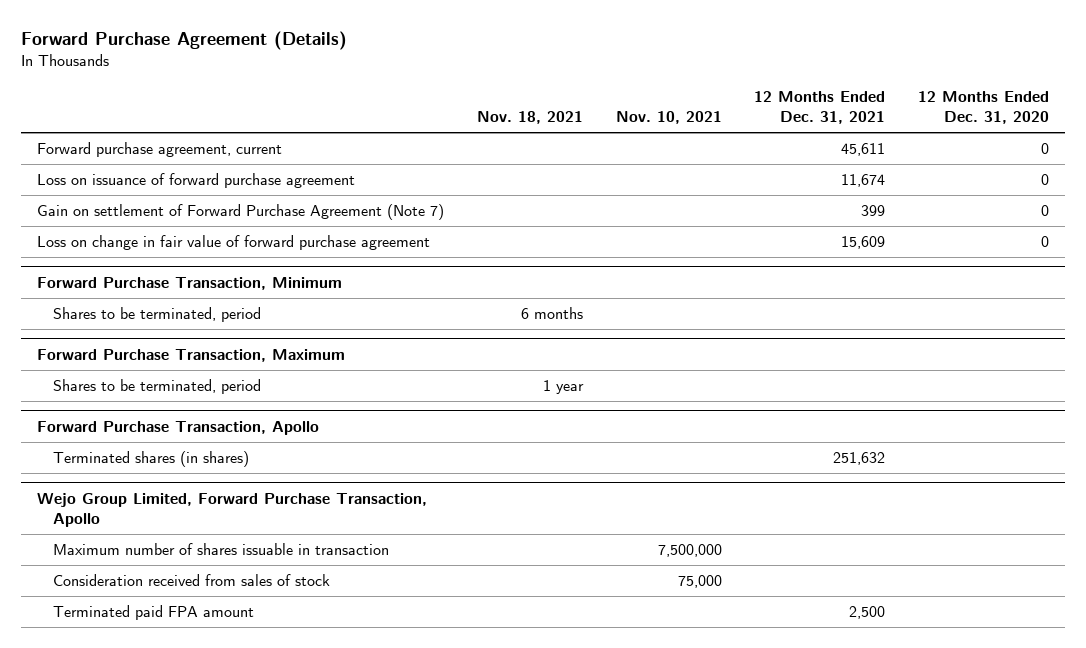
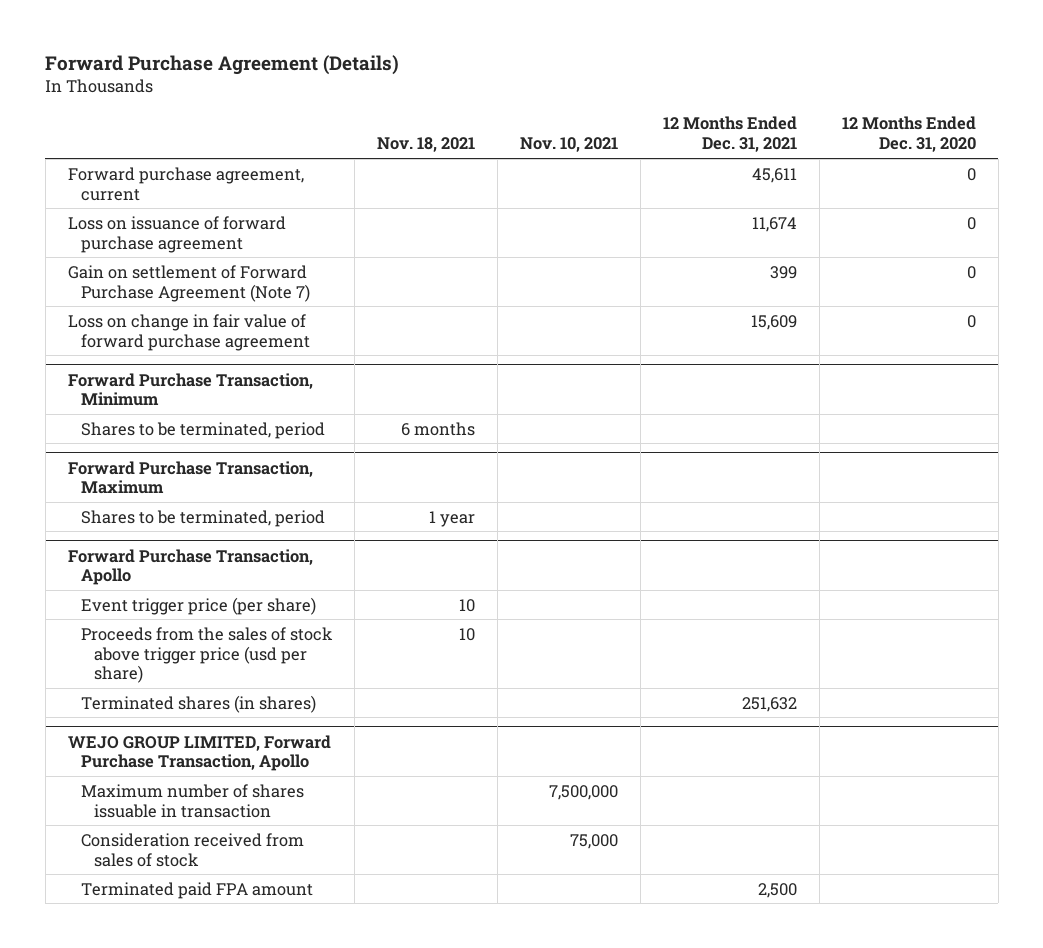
none -> [80,596,316,615] Event trigger price (per share)
none -> [80,626,333,684] Proceeds from the sales of stock above trigger price (usd per share)
[37,493,428,527] Wejo Group Limited, Forward Purchase Transaction, Apollo -> [67,734,331,772] WEJO GROUP LIMITED, Forward Purchase Transaction, Apollo

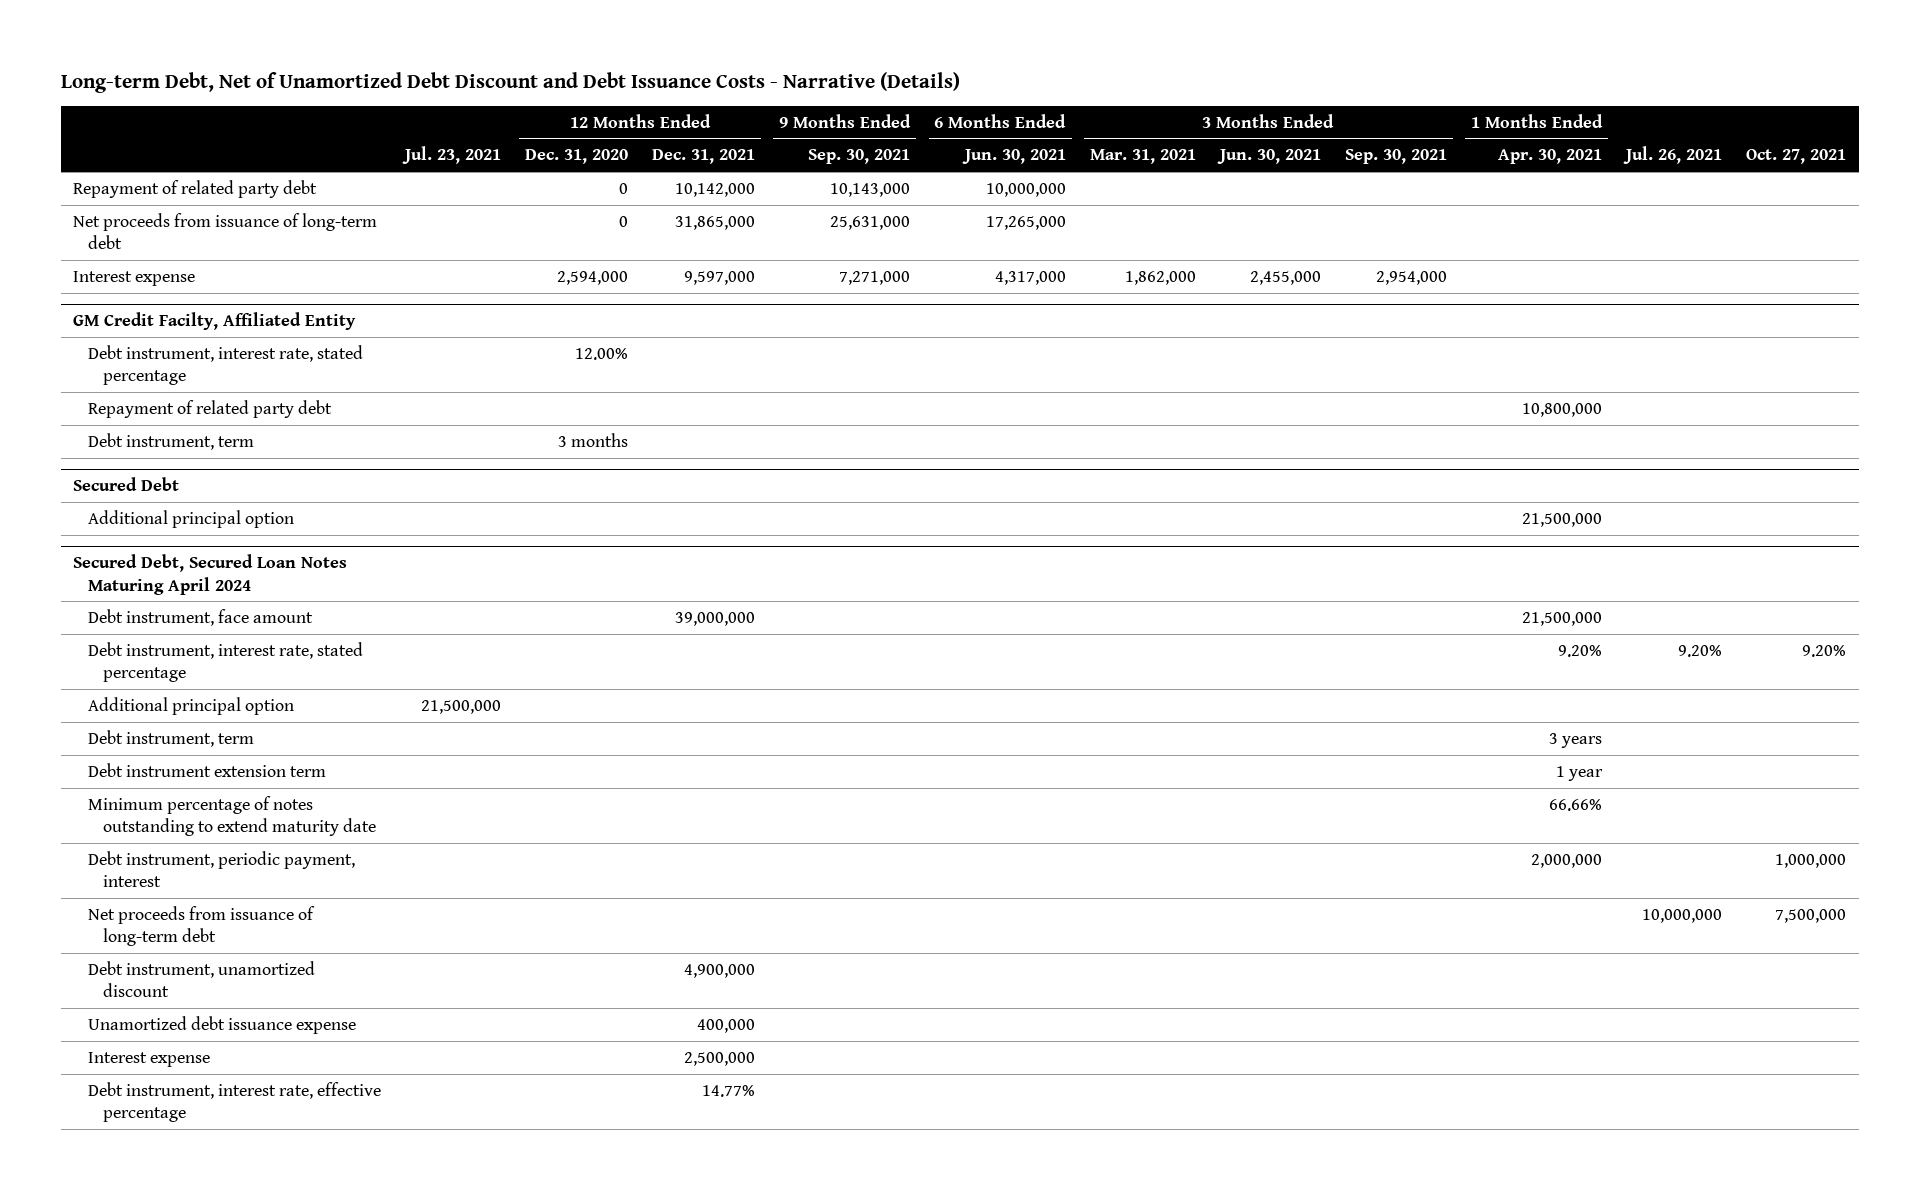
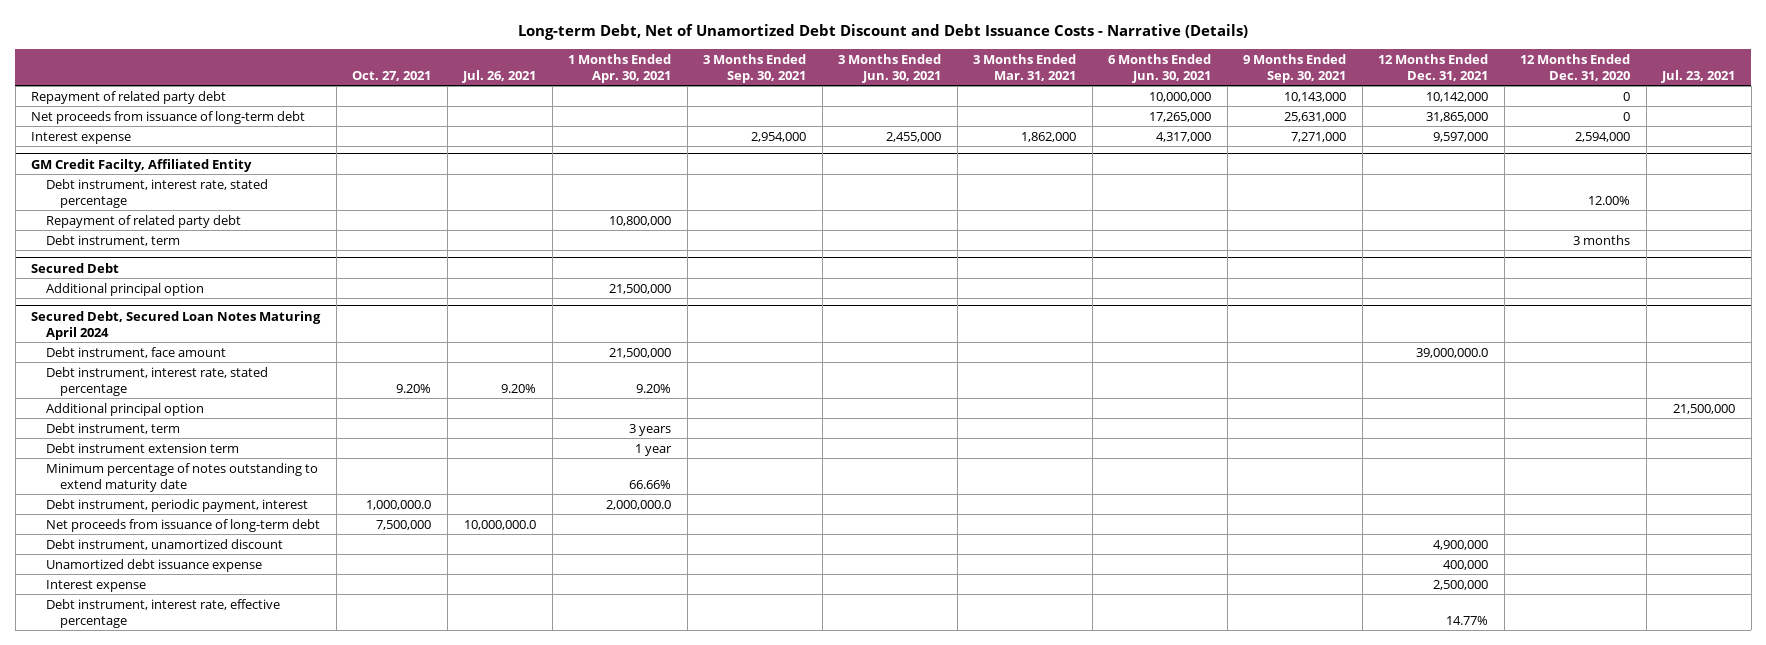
[675,611,756,626] 39,000,000 -> [1416,347,1489,358] 39,000,000.0
[1531,853,1603,868] 2,000,000 -> [606,499,672,510] 2,000,000.0
[1775,853,1847,868] 1,000,000 -> [366,499,432,510] 1,000,000.0
[1642,908,1723,923] 10,000,000 -> [464,519,537,530] 10,000,000.0

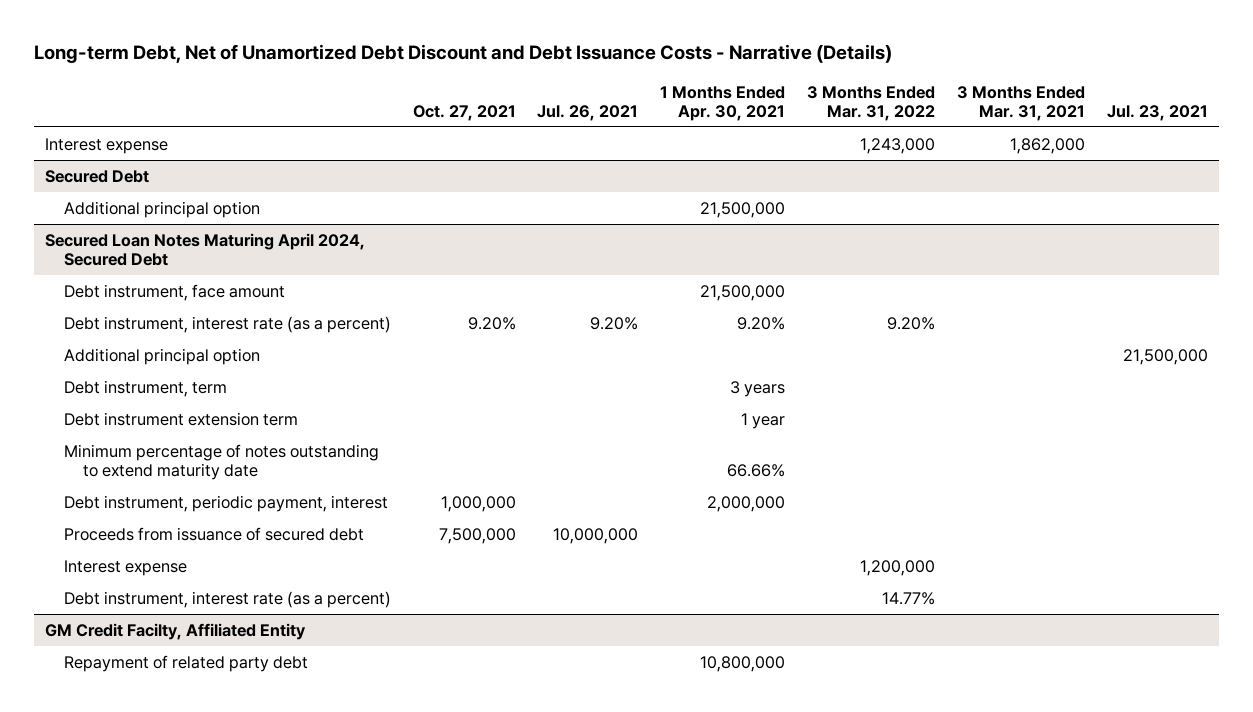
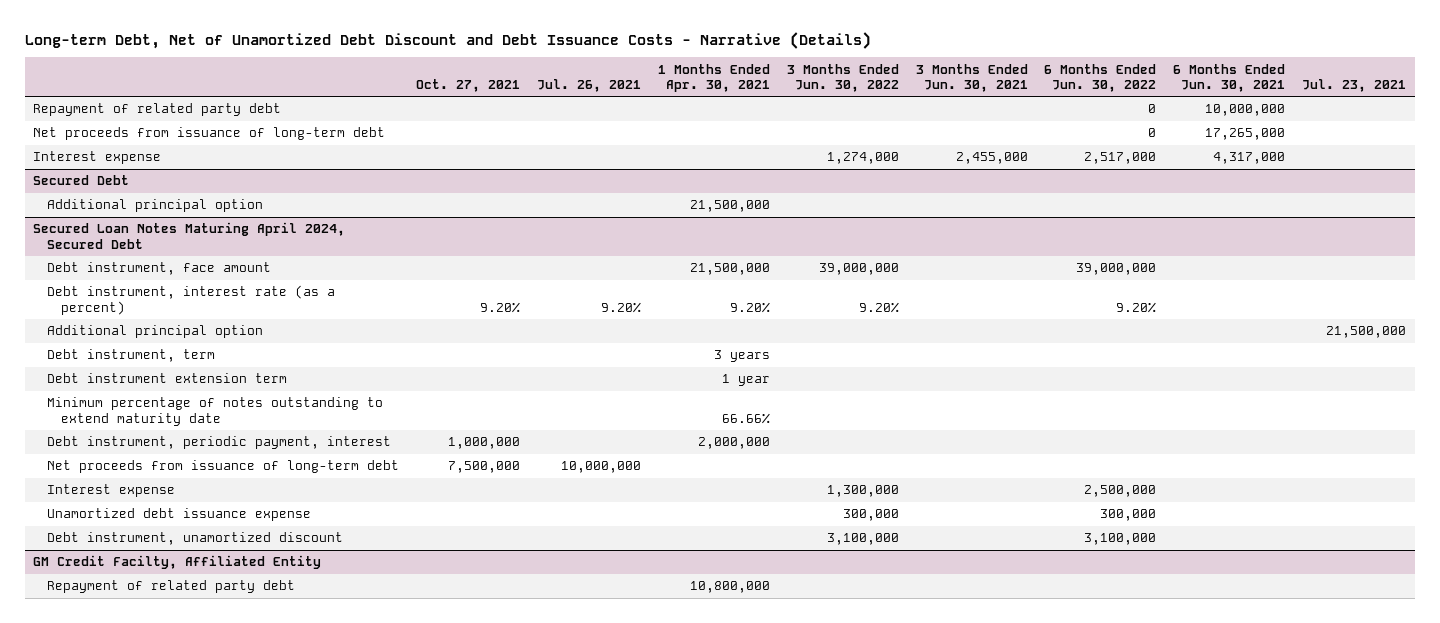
[807,85,936,121] 3 Months Ended Mar. 31, 2022 -> none
[956,85,1085,121] 3 Months Ended Mar. 31, 2021 -> none
none -> [786,63,899,92] 3 Months Ended Jun. 30, 2022
none -> [915,63,1028,92] 3 Months Ended Jun. 30, 2021
none -> [1044,63,1157,92] 6 Months Ended Jun. 30, 2022
none -> [1173,63,1286,92] 6 Months Ended Jun. 30, 2021
none -> [33,103,282,117] Repayment of related party debt
none -> [33,127,386,141] Net proceeds from issuance of long-term debt
[63,526,364,541] Proceeds from issuance of secured debt -> [47,460,400,474] Net proceeds from issuance of long-term debt
[63,590,391,608] Debt instrument, interest rate (as a percent) -> none
none -> [47,508,312,522] Unamortized debt issuance expense
none -> [47,532,344,546] Debt instrument, unamortized discount

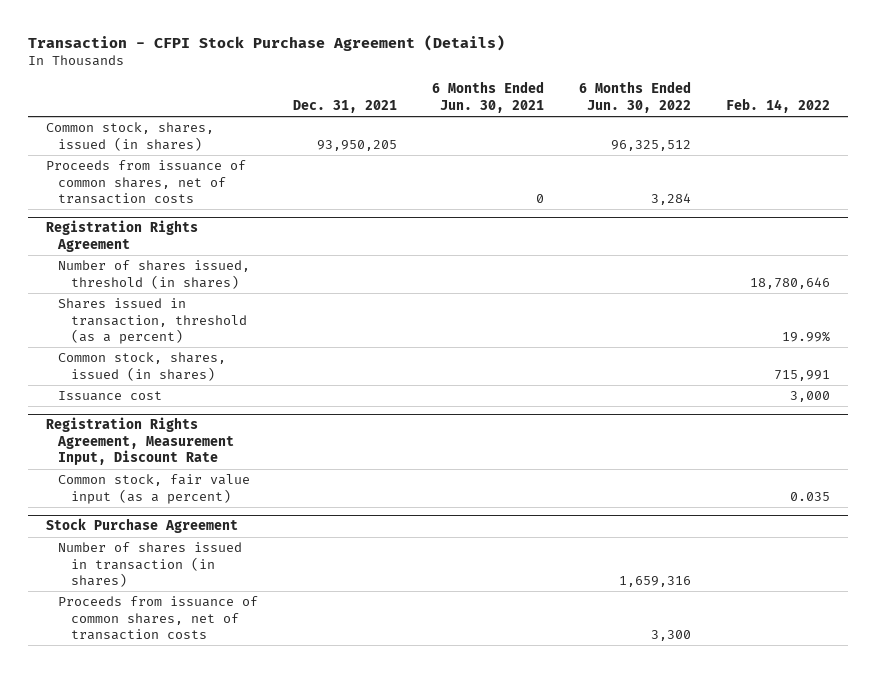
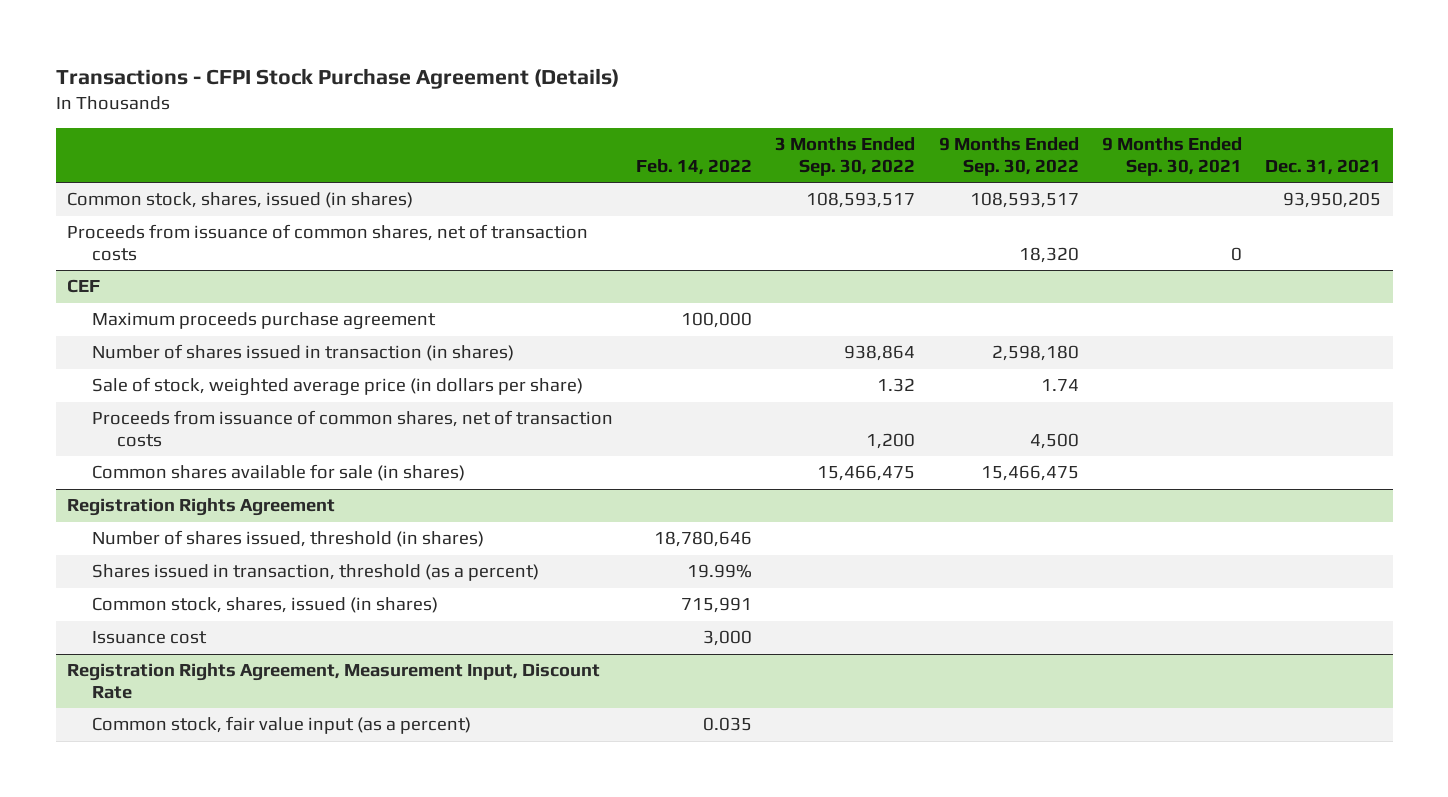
[28,35,506,52] Transaction - CFPI Stock Purchase Agreement (Details) -> [55,68,619,90] Transactions - CFPI Stock Purchase Agreement (Details)
[432,81,545,113] 6 Months Ended Jun. 30, 2021 -> none
[579,81,692,113] 6 Months Ended Jun. 30, 2022 -> none
none -> [775,137,916,177] 3 Months Ended Sep. 30, 2022
none -> [938,137,1079,177] 9 Months Ended Sep. 30, 2022
none -> [1101,137,1242,177] 9 Months Ended Sep. 30, 2021
none -> [67,279,101,294] CEF
none -> [91,312,436,331] Maximum proceeds purchase agreement
none -> [91,344,514,362] Number of shares issued in transaction (in shares)
none -> [91,377,583,397] Sale of stock, weighted average price (in dollars per share)
none -> [91,410,613,448] Proceeds from issuance of common shares, net of transaction costs
none -> [91,464,465,482] Common shares available for sale (in shares)
[45,518,238,534] Stock Purchase Agreement -> none
[58,542,243,588] Number of shares issued in transaction (in shares) -> none
[58,596,259,641] Proceeds from issuance of common shares, net of transaction costs -> none

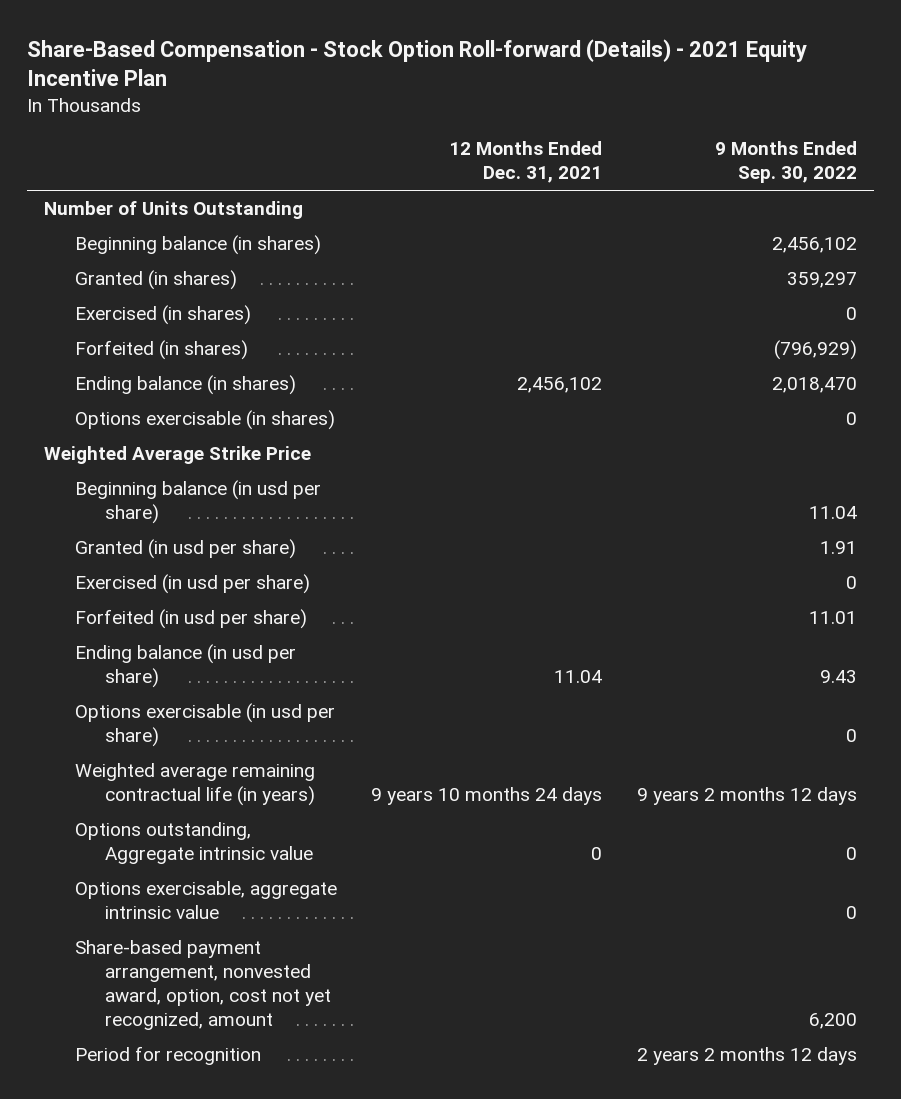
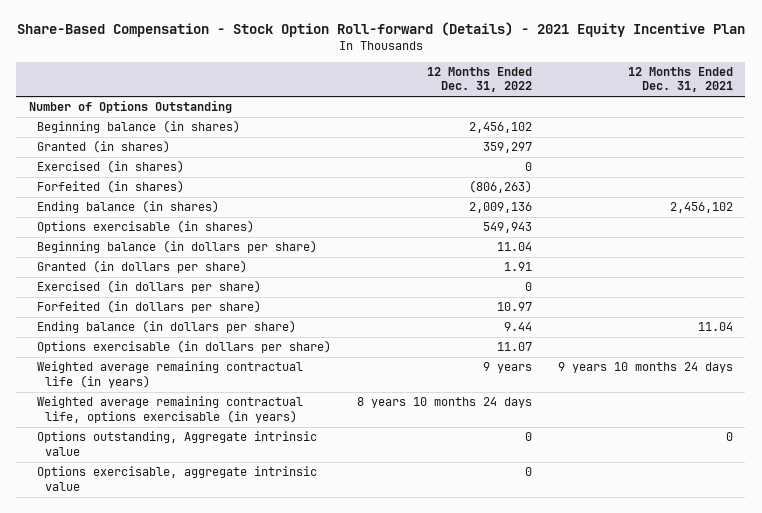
[714,141,857,184] 9 Months Ended Sep. 30, 2022 -> none
none -> [426,67,532,93] 12 Months Ended Dec. 31, 2022
[44,201,304,220] Number of Units Outstanding -> [29,100,233,114] Number of Options Outstanding
[44,446,312,465] Weighted Average Strike Price -> none
[74,480,321,525] Beginning balance (in usd per share) -> [37,240,318,254] Beginning balance (in dollars per share)
[74,539,296,560] Granted (in usd per share) -> [37,260,248,274] Granted (in dollars per share)
[74,574,310,595] Exercised (in usd per share) -> [37,280,262,294] Exercised (in dollars per share)
[74,609,307,630] Forfeited (in usd per share) -> [37,300,262,314] Forfeited (in dollars per share)
[74,644,296,689] Ending balance (in usd per share) -> [37,320,297,334] Ending balance (in dollars per share)
[74,703,335,748] Options exercisable (in usd per share) -> [37,340,332,354] Options exercisable (in dollars per share)
none -> [37,396,304,423] Weighted average remaining contractual life, options exercisable (in years)
[74,940,332,1031] Share-based payment arrangement, nonvested award, option, cost not yet recognized, amount -> none
[74,1046,261,1066] Period for recognition -> none

